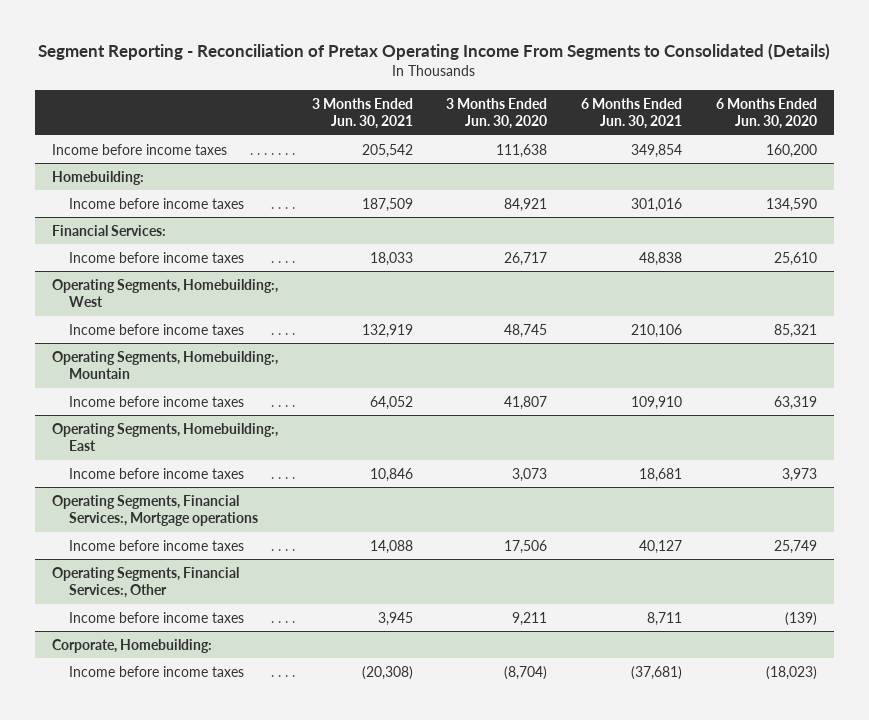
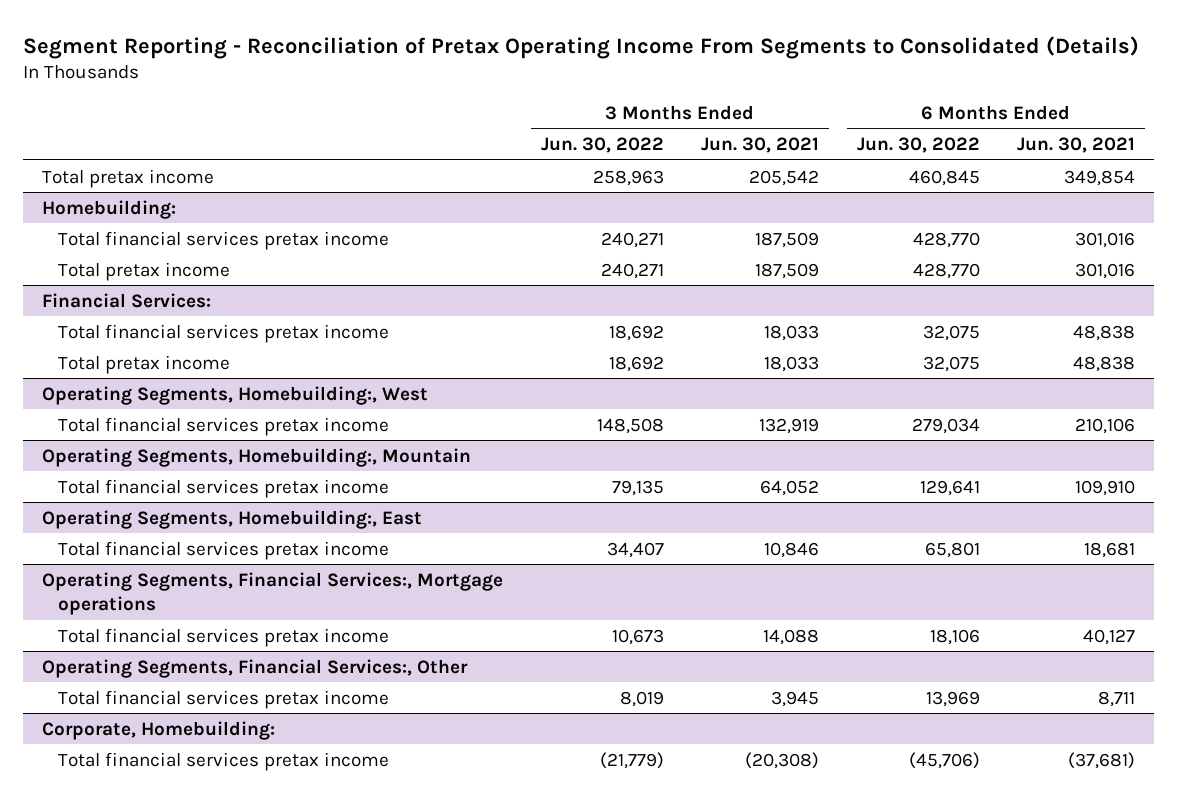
[446,97,548,130] 3 Months Ended Jun. 30, 2020 -> none
[716,97,818,130] 6 Months Ended Jun. 30, 2020 -> none
none -> [540,137,664,154] Jun. 30, 2022
none -> [856,137,980,154] Jun. 30, 2022
[51,143,227,155] Income before income taxes -> [41,168,214,188] Total pretax income
[68,197,244,209] Income before income taxes -> [57,230,389,250] Total financial services pretax income
none -> [57,261,230,281] Total pretax income
[68,251,244,263] Income before income taxes -> [57,323,389,343] Total financial services pretax income
none -> [57,354,230,374] Total pretax income
[68,323,244,335] Income before income taxes -> [57,416,389,436] Total financial services pretax income
[68,395,244,407] Income before income taxes -> [57,478,389,498] Total financial services pretax income
[68,467,244,479] Income before income taxes -> [57,540,389,560] Total financial services pretax income
[68,539,244,551] Income before income taxes -> [57,627,389,647] Total financial services pretax income
[68,611,244,623] Income before income taxes -> [57,689,389,709] Total financial services pretax income
[68,665,244,677] Income before income taxes -> [57,751,389,771] Total financial services pretax income

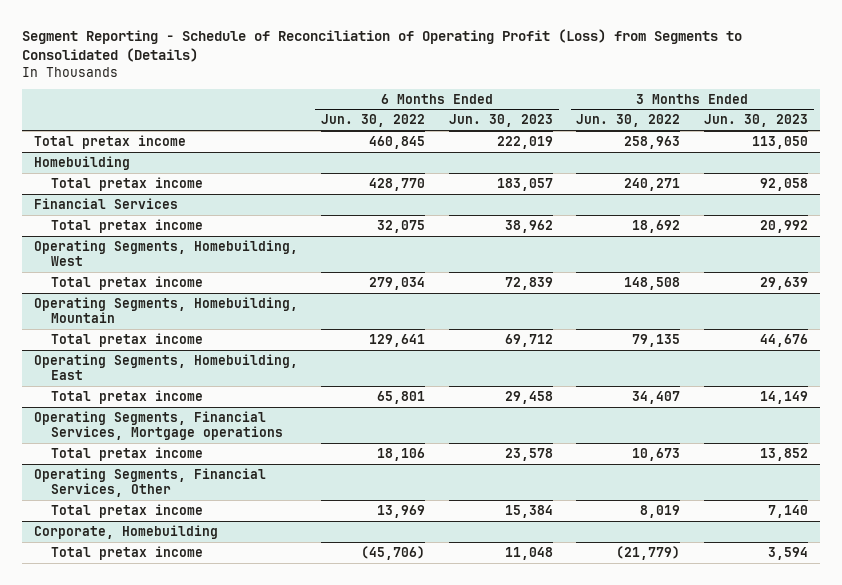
[23,35,1140,59] Segment Reporting - Reconciliation of Pretax Operating Income From Segments to Consolidated (Details) -> [22,29,743,63] Segment Reporting - Schedule of Reconciliation of Operating Profit (Loss) from Segments to Consolidated (Details)
[701,137,820,154] Jun. 30, 2021 -> none
[1017,137,1136,154] Jun. 30, 2021 -> none
none -> [448,114,553,128] Jun. 30, 2023
none -> [703,114,808,128] Jun. 30, 2023
[57,230,389,250] Total financial services pretax income -> none
[41,199,176,219] Homebuilding: -> [33,155,130,170] Homebuilding
[57,323,389,343] Total financial services pretax income -> none
[41,292,211,308] Financial Services: -> [33,197,178,209] Financial Services
[41,385,428,405] Operating Segments, Homebuilding:, West -> [33,239,298,266] Operating Segments, Homebuilding, West
[57,416,389,436] Total financial services pretax income -> [51,275,204,290] Total pretax income
[41,447,471,467] Operating Segments, Homebuilding:, Mountain -> [33,296,298,323] Operating Segments, Homebuilding, Mountain
[57,478,389,498] Total financial services pretax income -> [51,332,204,347] Total pretax income
[41,509,422,529] Operating Segments, Homebuilding:, East -> [33,353,298,380] Operating Segments, Homebuilding, East
[57,540,389,560] Total financial services pretax income -> [51,389,204,404] Total pretax income
[41,571,503,616] Operating Segments, Financial Services:, Mortgage operations -> [33,410,284,440] Operating Segments, Financial Services, Mortgage operations
[57,627,389,647] Total financial services pretax income -> [51,446,204,461] Total pretax income
[41,658,468,678] Operating Segments, Financial Services:, Other -> [33,467,266,497] Operating Segments, Financial Services, Other
[57,689,389,709] Total financial services pretax income -> [51,503,204,518] Total pretax income
[41,720,275,740] Corporate, Homebuilding: -> [33,524,218,539] Corporate, Homebuilding
[57,751,389,771] Total financial services pretax income -> [51,545,204,560] Total pretax income

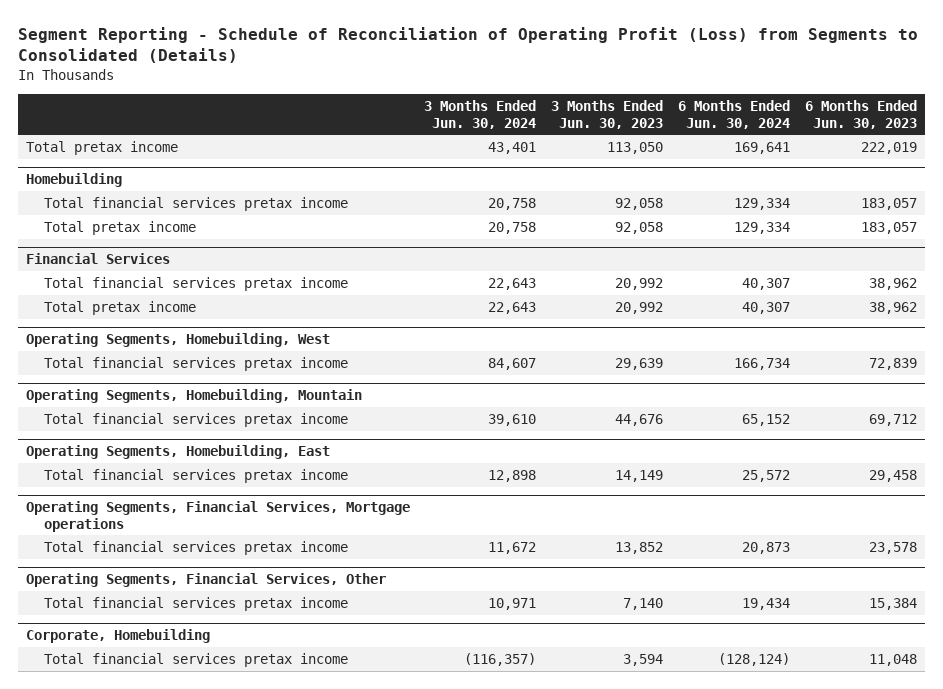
[321,114,426,128] Jun. 30, 2022 -> none
[576,114,681,128] Jun. 30, 2022 -> none
none -> [424,100,537,129] 3 Months Ended Jun. 30, 2024
none -> [678,100,791,129] 6 Months Ended Jun. 30, 2024
none -> [43,196,348,211] Total financial services pretax income
none -> [43,276,348,291] Total financial services pretax income
[51,275,204,290] Total pretax income -> [43,356,348,371] Total financial services pretax income
[51,332,204,347] Total pretax income -> [43,412,348,427] Total financial services pretax income
[51,389,204,404] Total pretax income -> [43,468,348,483] Total financial services pretax income
[51,446,204,461] Total pretax income -> [43,540,348,555] Total financial services pretax income
[51,503,204,518] Total pretax income -> [43,596,348,611] Total financial services pretax income
[51,545,204,560] Total pretax income -> [43,652,348,667] Total financial services pretax income

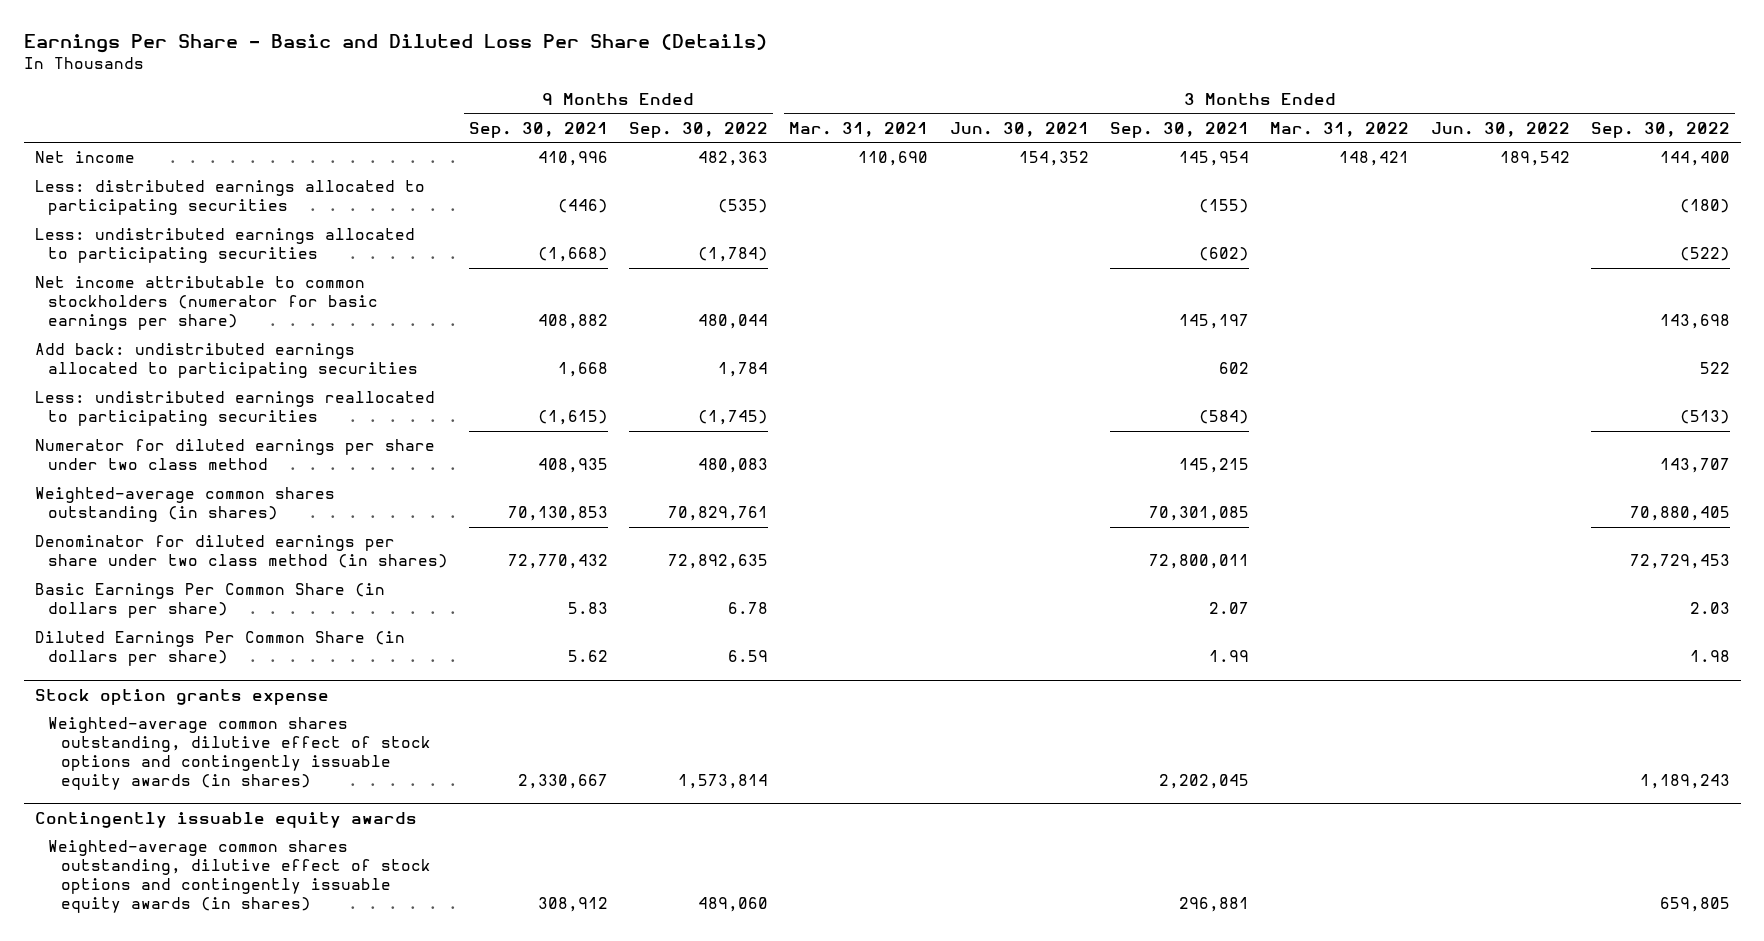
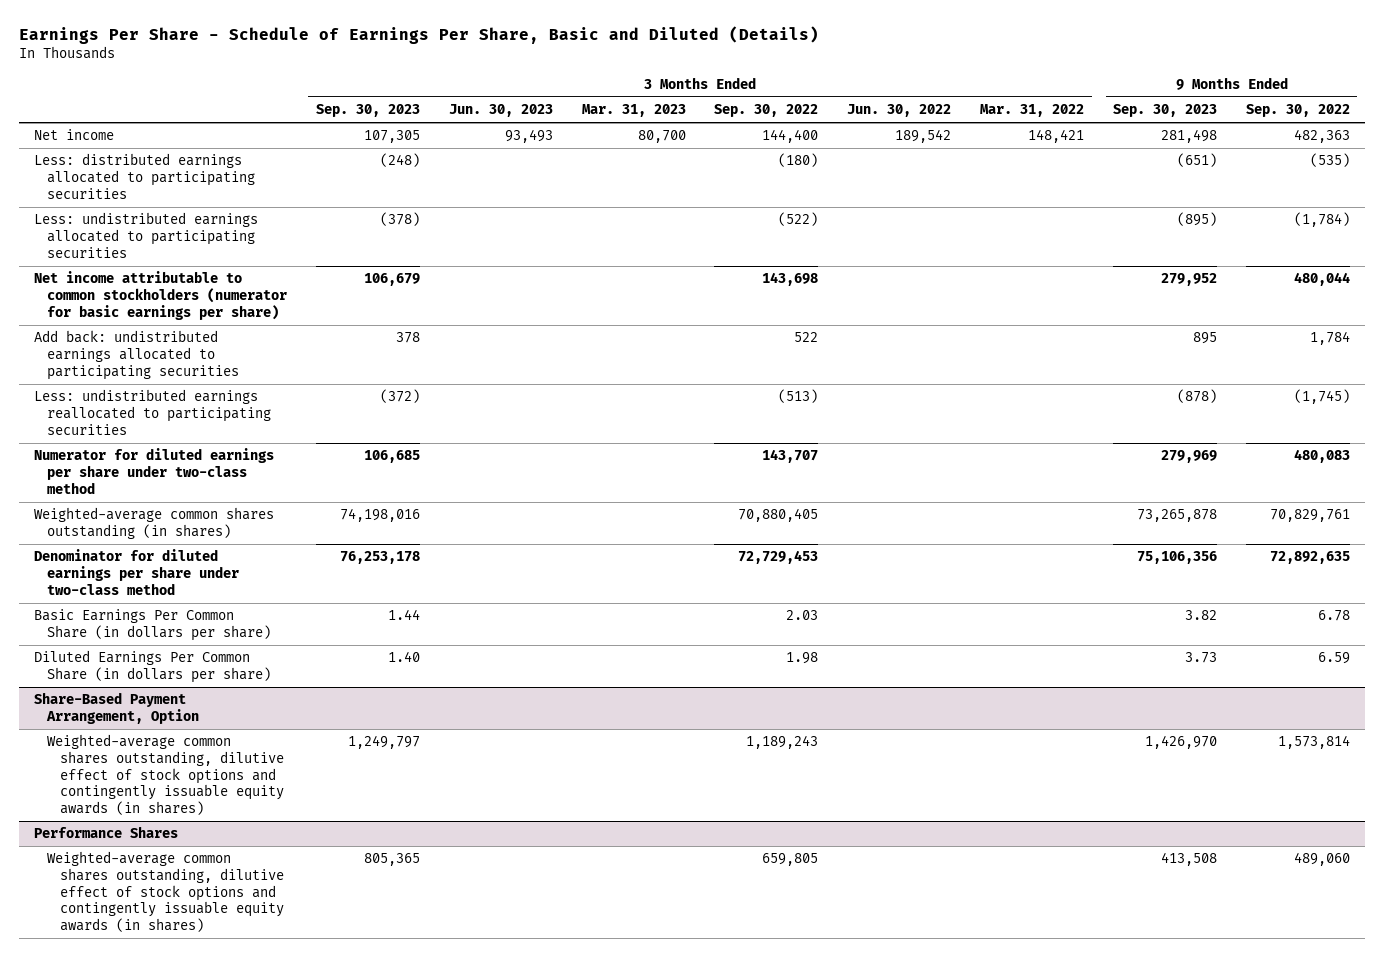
[23,34,767,54] Earnings Per Share - Basic and Diluted Loss Per Share (Details) -> [19,26,820,45] Earnings Per Share - Schedule of Earnings Per Share, Basic and Diluted (Details)
[468,121,608,138] Sep. 30, 2021 -> none
[789,121,929,137] Mar. 31, 2021 -> none
[949,121,1089,137] Jun. 30, 2021 -> none
[1110,121,1250,138] Sep. 30, 2021 -> none
none -> [315,104,420,118] Sep. 30, 2023
none -> [448,104,553,118] Jun. 30, 2023
none -> [581,104,686,118] Mar. 31, 2023
none -> [1113,104,1218,118] Sep. 30, 2023
[34,439,435,471] Numerator for diluted earnings per share under two class method -> [33,448,274,494] Numerator for diluted earnings per share under two-class method
[34,535,448,569] Denominator for diluted earnings per share under two class method (in shares) -> [33,549,239,595] Denominator for diluted earnings per share under two-class method
[34,688,329,705] Stock option grants expense -> [33,692,199,725] Share-Based Payment Arrangement, Option
[34,811,417,828] Contingently issuable equity awards -> none
none -> [33,826,178,839] Performance Shares

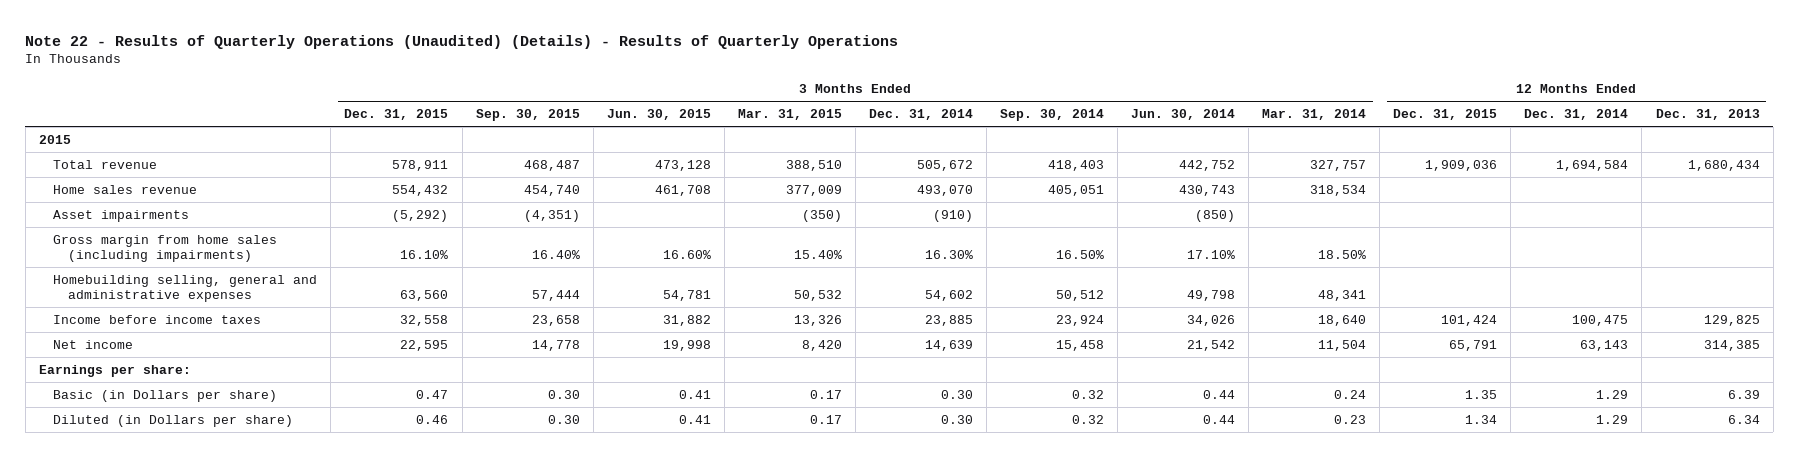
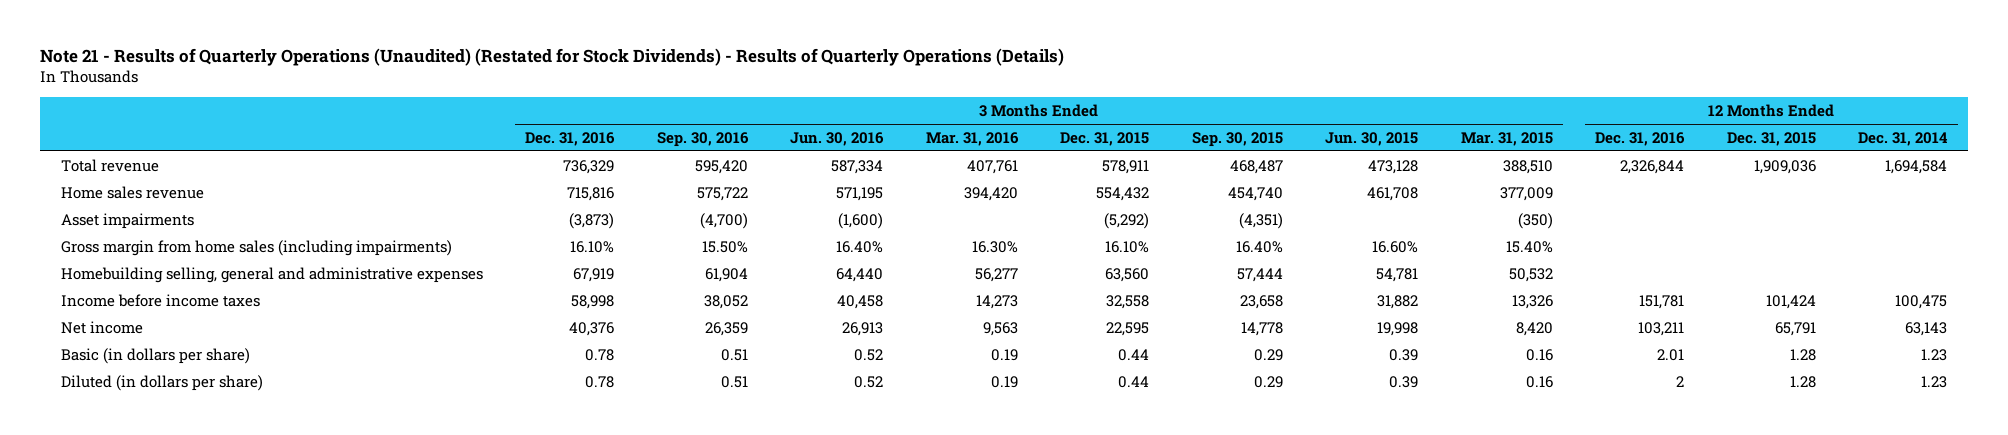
[25,34,899,49] Note 22 - Results of Quarterly Operations (Unaudited) (Details) - Results of Quarterly Operations -> [39,48,1064,67] Note 21 - Results of Quarterly Operations (Unaudited) (Restated for Stock Dividends) - Results of Quarterly Operations (Details)
[868,109,973,121] Dec. 31, 2014 -> none
[999,109,1104,122] Sep. 30, 2014 -> none
[1131,109,1236,121] Jun. 30, 2014 -> none
[1262,109,1367,121] Mar. 31, 2014 -> none
[1655,109,1760,121] Dec. 31, 2013 -> none
none -> [525,131,616,146] Dec. 31, 2016
none -> [656,131,749,147] Sep. 30, 2016
none -> [790,131,885,146] Jun. 30, 2016
none -> [925,131,1019,146] Mar. 31, 2016
none -> [1595,131,1686,146] Dec. 31, 2016
[38,134,71,144] 2015 -> none
[38,364,191,377] Earnings per share: -> none
[53,389,278,402] Basic (in Dollars per share) -> [60,347,250,364] Basic (in dollars per share)
[416,389,449,399] 0.47 -> [1118,348,1150,361] 0.44
[547,389,580,399] 0.30 -> [1253,348,1283,361] 0.29
[678,389,711,399] 0.41 -> [1389,348,1419,361] 0.39
[809,389,842,399] 0.17 -> [1525,348,1553,361] 0.16
[1465,389,1498,399] 1.35 -> [1789,348,1816,361] 1.28
[1596,389,1629,399] 1.29 -> [1921,348,1948,361] 1.23
[53,414,294,427] Diluted (in Dollars per share) -> [60,374,263,391] Diluted (in dollars per share)
[416,414,449,424] 0.46 -> [1118,375,1150,388] 0.44
[547,414,580,424] 0.30 -> [1253,375,1283,388] 0.29
[678,414,711,424] 0.41 -> [1389,375,1419,388] 0.39
[809,414,842,424] 0.17 -> [1525,375,1553,388] 0.16
[1465,414,1498,424] 1.34 -> [1789,375,1816,388] 1.28
[1596,414,1629,424] 1.29 -> [1921,375,1948,388] 1.23

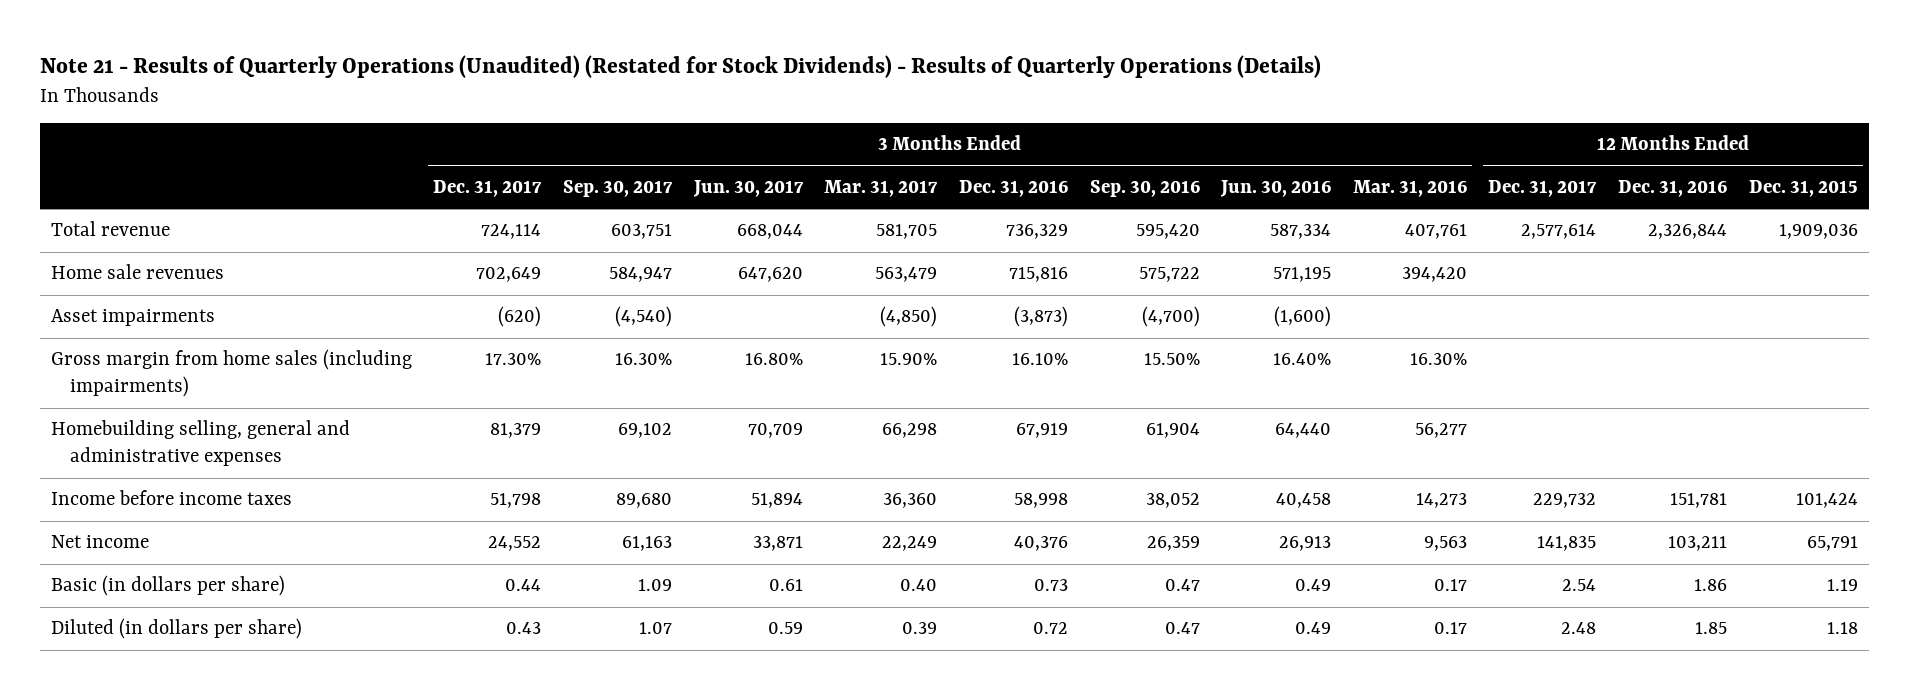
[1060,131,1150,146] Dec. 31, 2015 -> none
[1191,131,1283,147] Sep. 30, 2015 -> none
[1325,131,1419,146] Jun. 30, 2015 -> none
[1460,131,1553,146] Mar. 31, 2015 -> none
[1858,131,1949,146] Dec. 31, 2014 -> none
none -> [433,180,543,198] Dec. 31, 2017
none -> [562,180,673,198] Sep. 30, 2017
none -> [692,180,804,198] Jun. 30, 2017
none -> [824,180,939,198] Mar. 31, 2017
none -> [1488,180,1598,198] Dec. 31, 2017
[60,185,204,199] Home sales revenue -> [50,264,224,280] Home sale revenues
[585,348,615,361] 0.78 -> [1033,579,1068,592] 0.73
[720,348,748,361] 0.51 -> [1164,579,1200,592] 0.47
[854,348,884,361] 0.52 -> [1295,579,1332,592] 0.49
[990,348,1018,361] 0.19 -> [1433,579,1467,592] 0.17
[1657,348,1685,361] 2.01 -> [1694,579,1728,592] 1.86
[1789,348,1816,361] 1.28 -> [1826,579,1858,592] 1.19
[585,375,615,388] 0.78 -> [1032,622,1068,635] 0.72
[720,375,748,388] 0.51 -> [1164,622,1200,635] 0.47
[854,375,884,388] 0.52 -> [1295,622,1332,635] 0.49
[990,375,1018,388] 0.19 -> [1433,622,1467,635] 0.17
[1676,375,1685,387] 2 -> [1695,622,1728,635] 1.85
[1789,375,1816,388] 1.28 -> [1826,622,1858,635] 1.18

